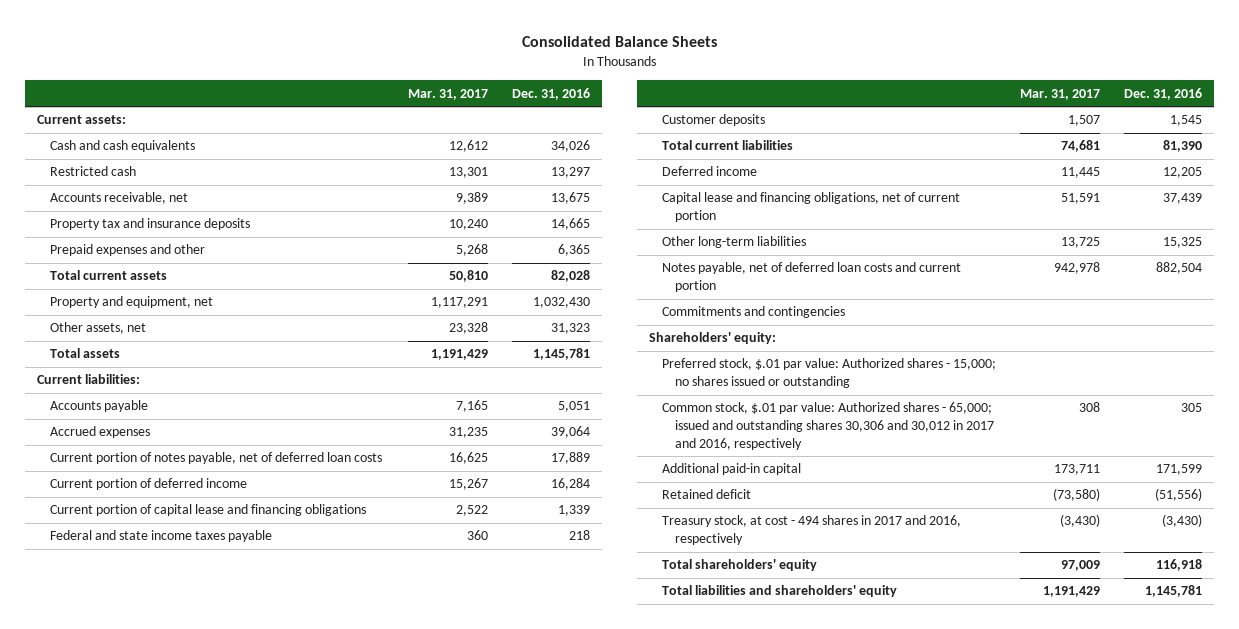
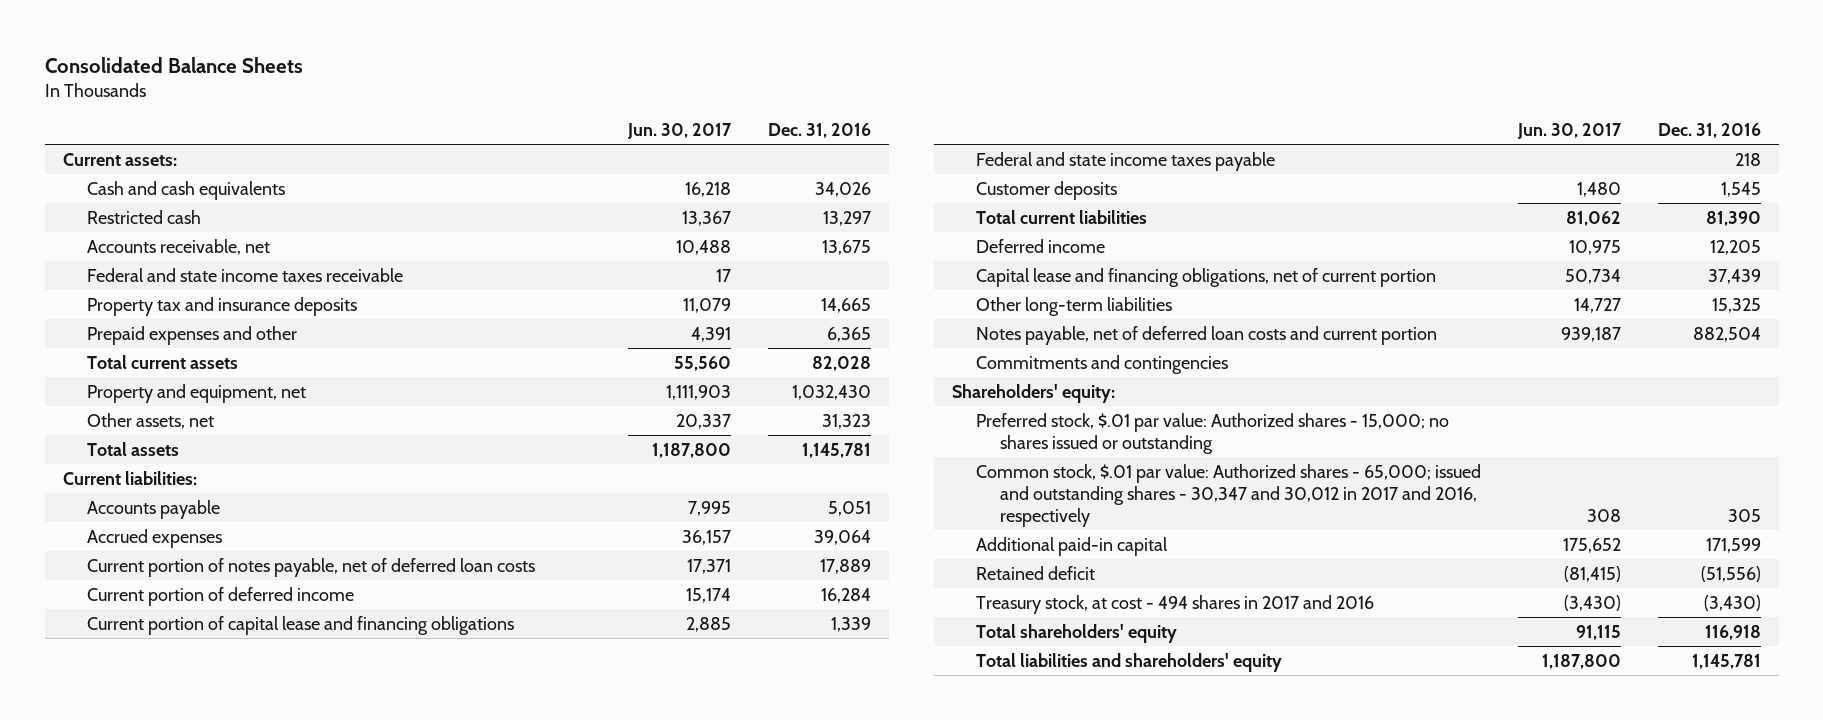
[408,88,489,100] Mar. 31, 2017 -> none
none -> [627,122,733,139] Jun. 30, 2017
none -> [86,268,403,283] Federal and state income taxes receivable
[662,402,995,451] Common stock, $.01 par value: Authorized shares - 65,000; issued and outstanding shares 30,306 and 30,012 in 2017 and 2016, respectively -> [976,464,1482,527] Common stock, $.01 par value: Authorized shares - 65,000; issued and outstanding shares - 30,347 and 30,012 in 2017 and 2016, respectively
[662,515,962,546] Treasury stock, at cost - 494 shares in 2017 and 2016, respectively -> [976,595,1375,615] Treasury stock, at cost - 494 shares in 2017 and 2016

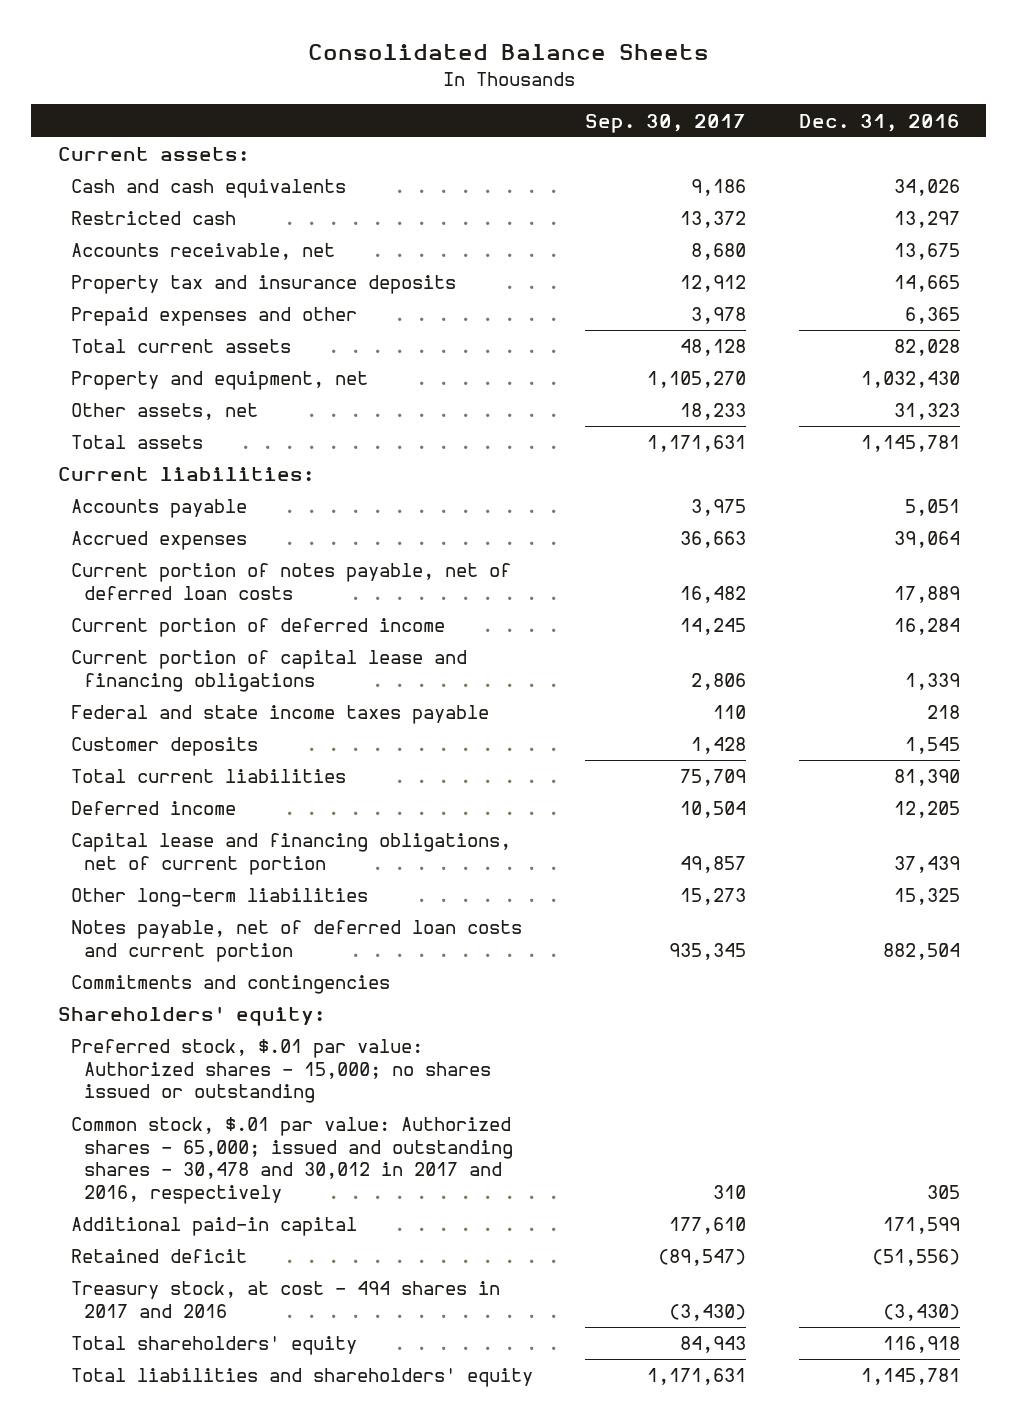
[627,122,733,139] Jun. 30, 2017 -> none
none -> [585,113,747,133] Sep. 30, 2017
[86,268,403,283] Federal and state income taxes receivable -> none
[976,464,1482,527] Common stock, $.01 par value: Authorized shares - 65,000; issued and outstanding shares - 30,347 and 30,012 in 2017 and 2016, respectively -> [70,1117,514,1205] Common stock, $.01 par value: Authorized shares - 65,000; issued and outstanding shares - 30,478 and 30,012 in 2017 and 2016, respectively

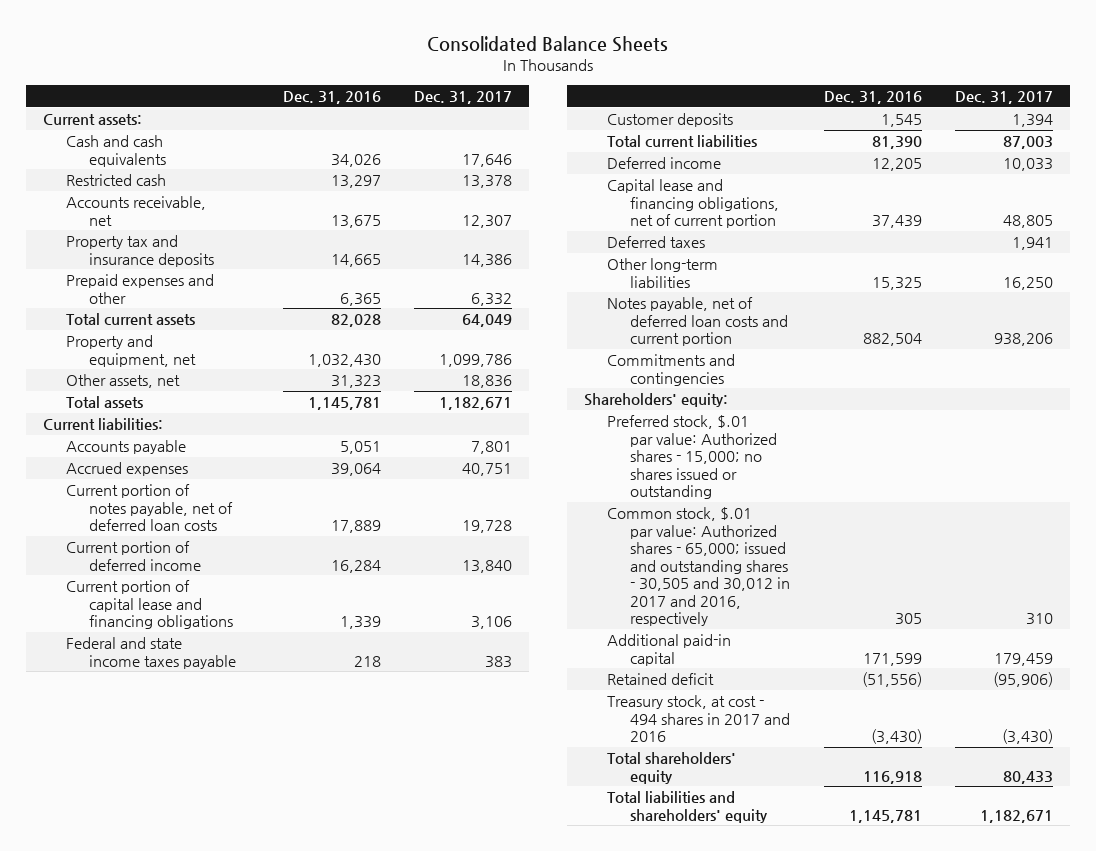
[585,113,747,133] Sep. 30, 2017 -> none
none -> [414,91,513,105] Dec. 31, 2017
none -> [607,236,706,249] Deferred taxes
[70,1117,514,1205] Common stock, $.01 par value: Authorized shares - 65,000; issued and outstanding shares - 30,478 and 30,012 in 2017 and 2016, respectively -> [607,507,791,627] Common stock, $.01 par value: Authorized shares - 65,000; issued and outstanding shares - 30,505 and 30,012 in 2017 and 2016, respectively

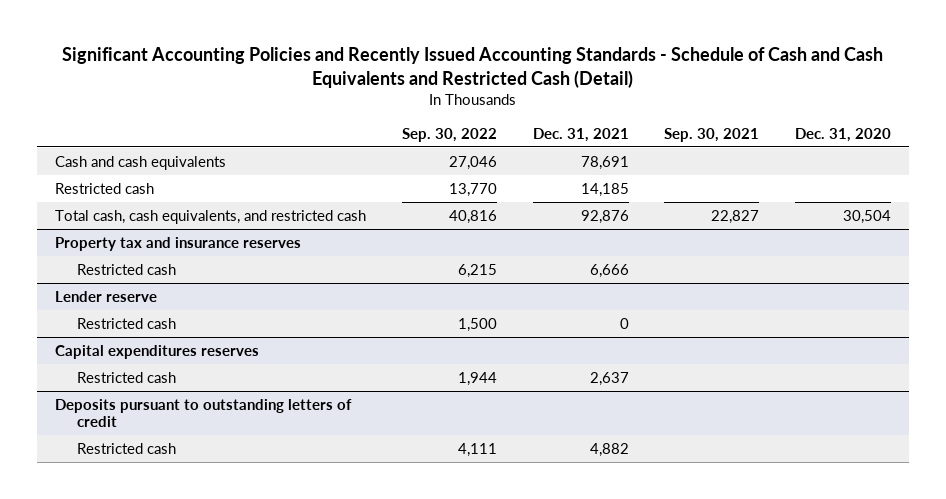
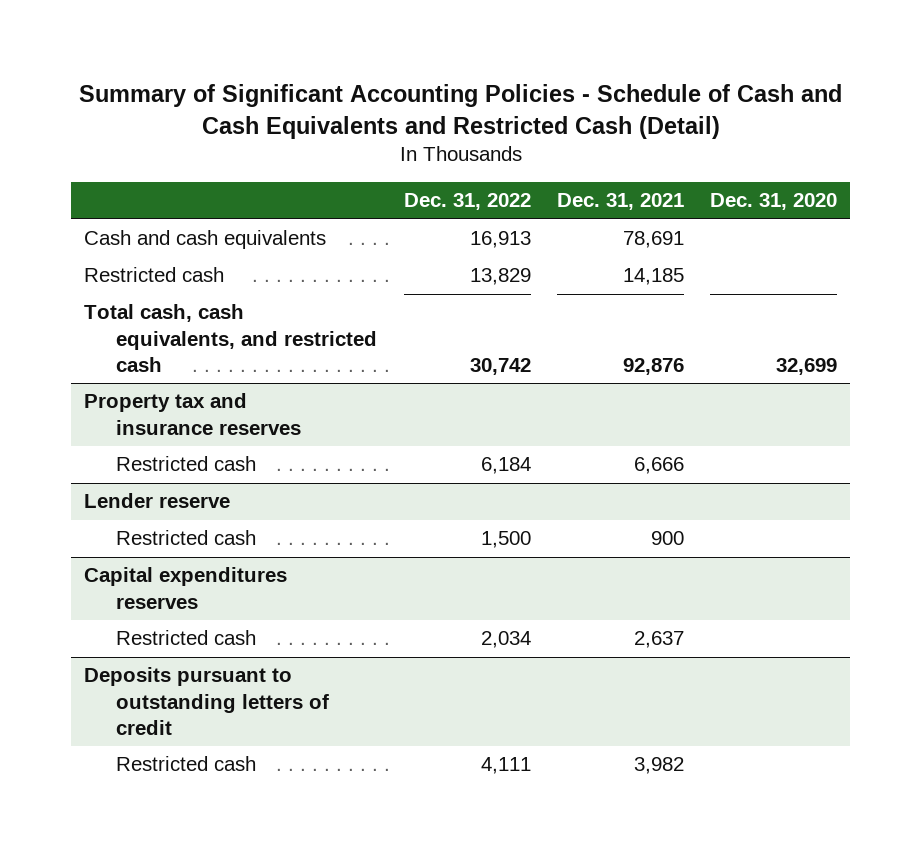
[62,46,884,88] Significant Accounting Policies and Recently Issued Accounting Standards - Schedule of Cash and Cash Equivalents and Restricted Cash (Detail) -> [78,84,842,140] Summary of Significant Accounting Policies - Schedule of Cash and Cash Equivalents and Restricted Cash (Detail)
[401,128,497,143] Sep. 30, 2022 -> none
[664,128,760,143] Sep. 30, 2021 -> none
none -> [403,193,531,211] Dec. 31, 2022
[843,209,892,224] 30,504 -> [776,357,838,375] 32,699
[619,317,629,329] 0 -> [650,531,684,546] 900
[589,442,629,457] 4,882 -> [633,757,684,775] 3,982

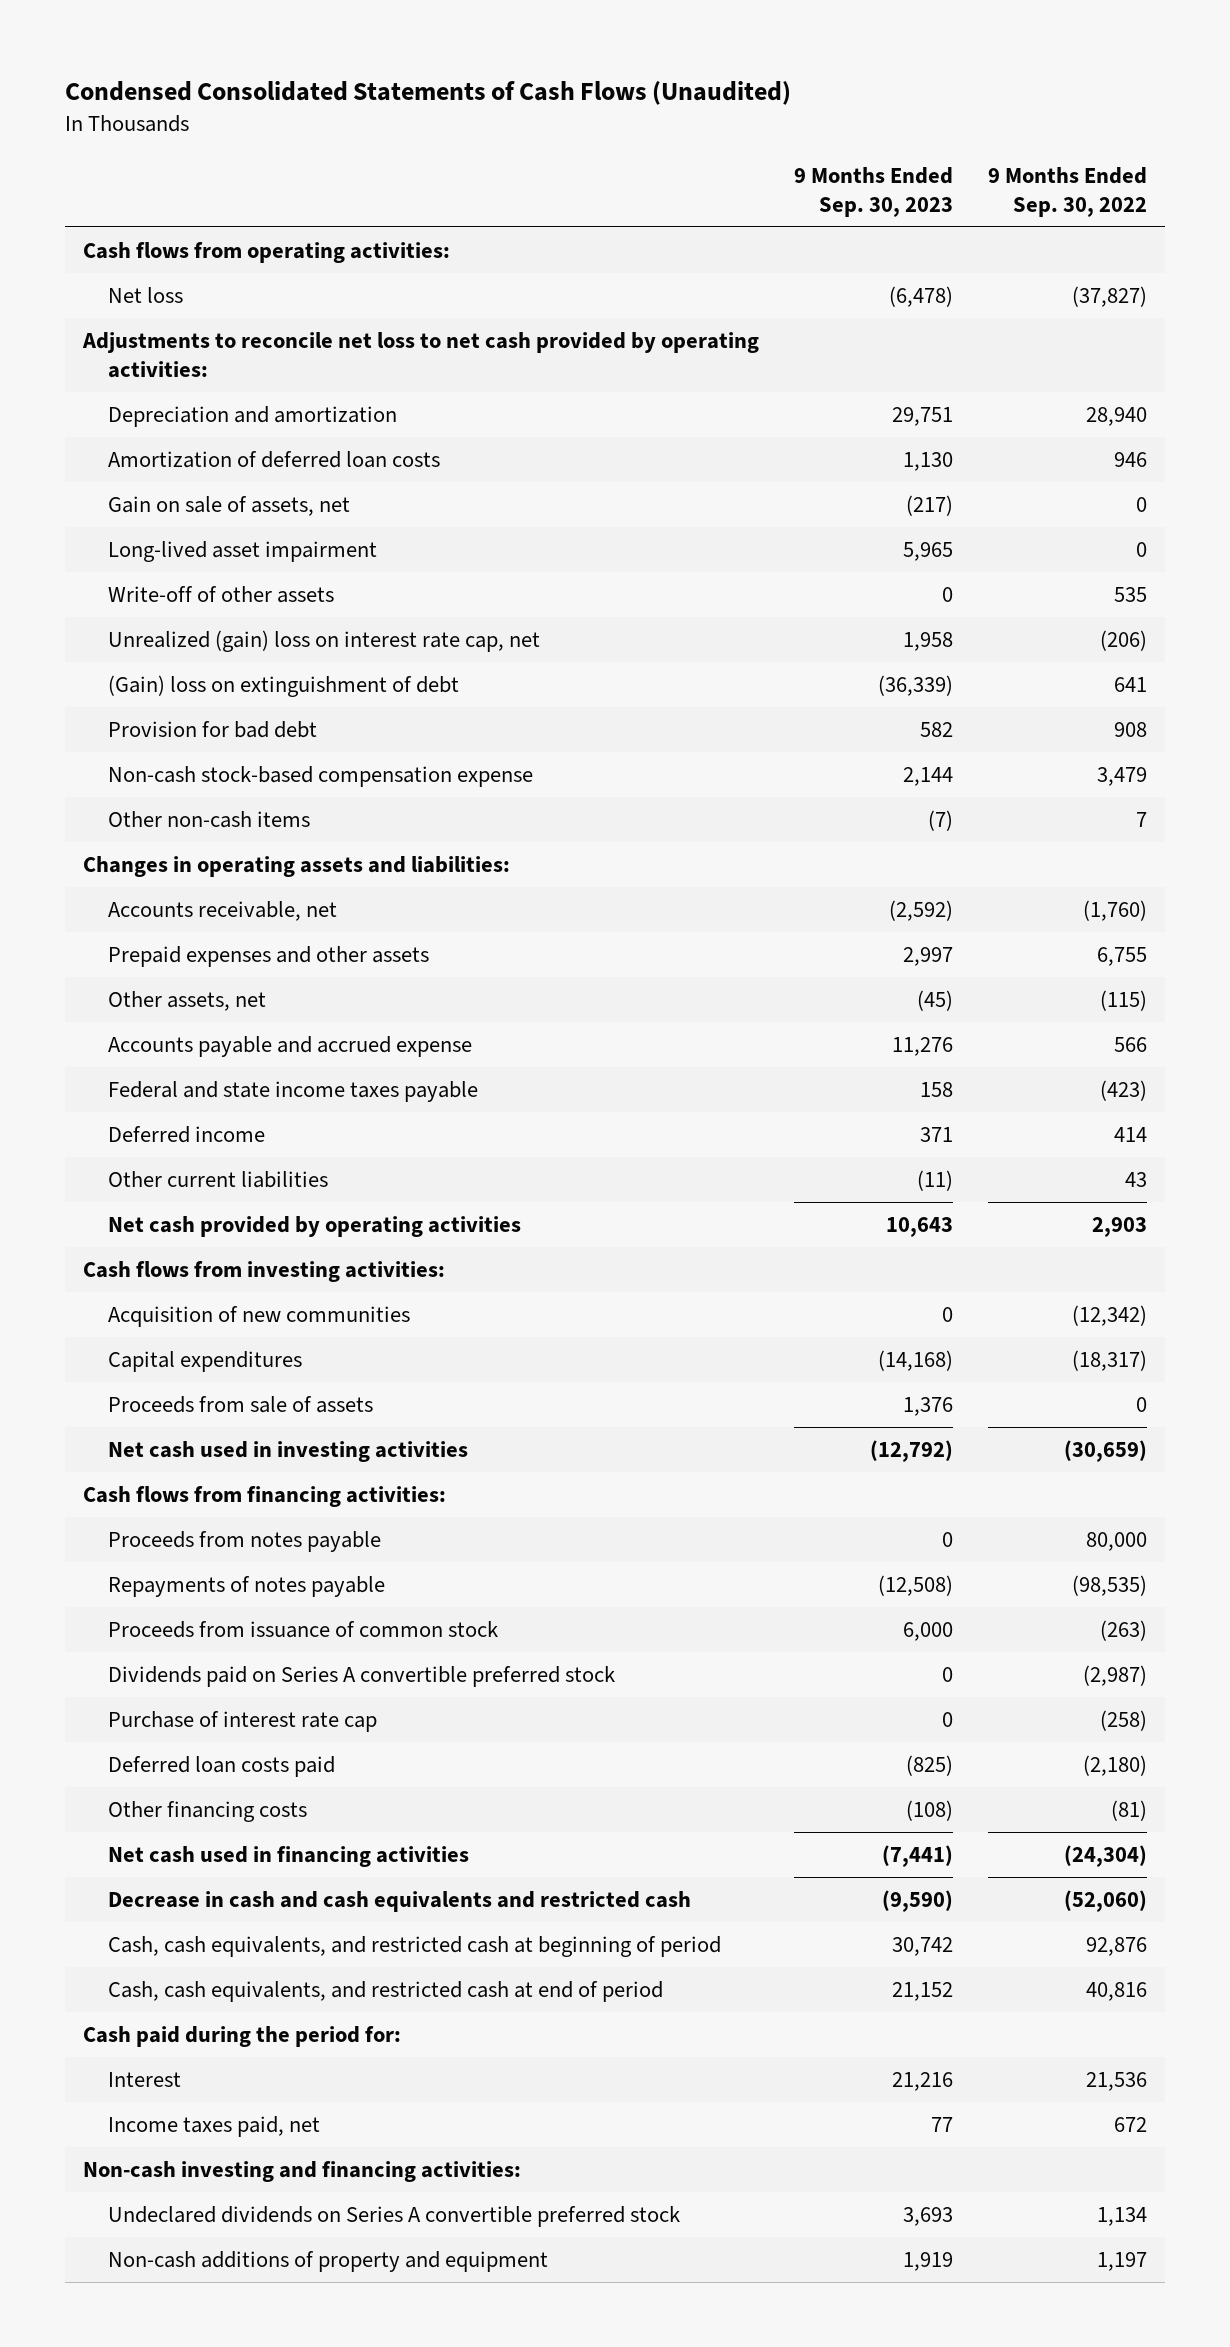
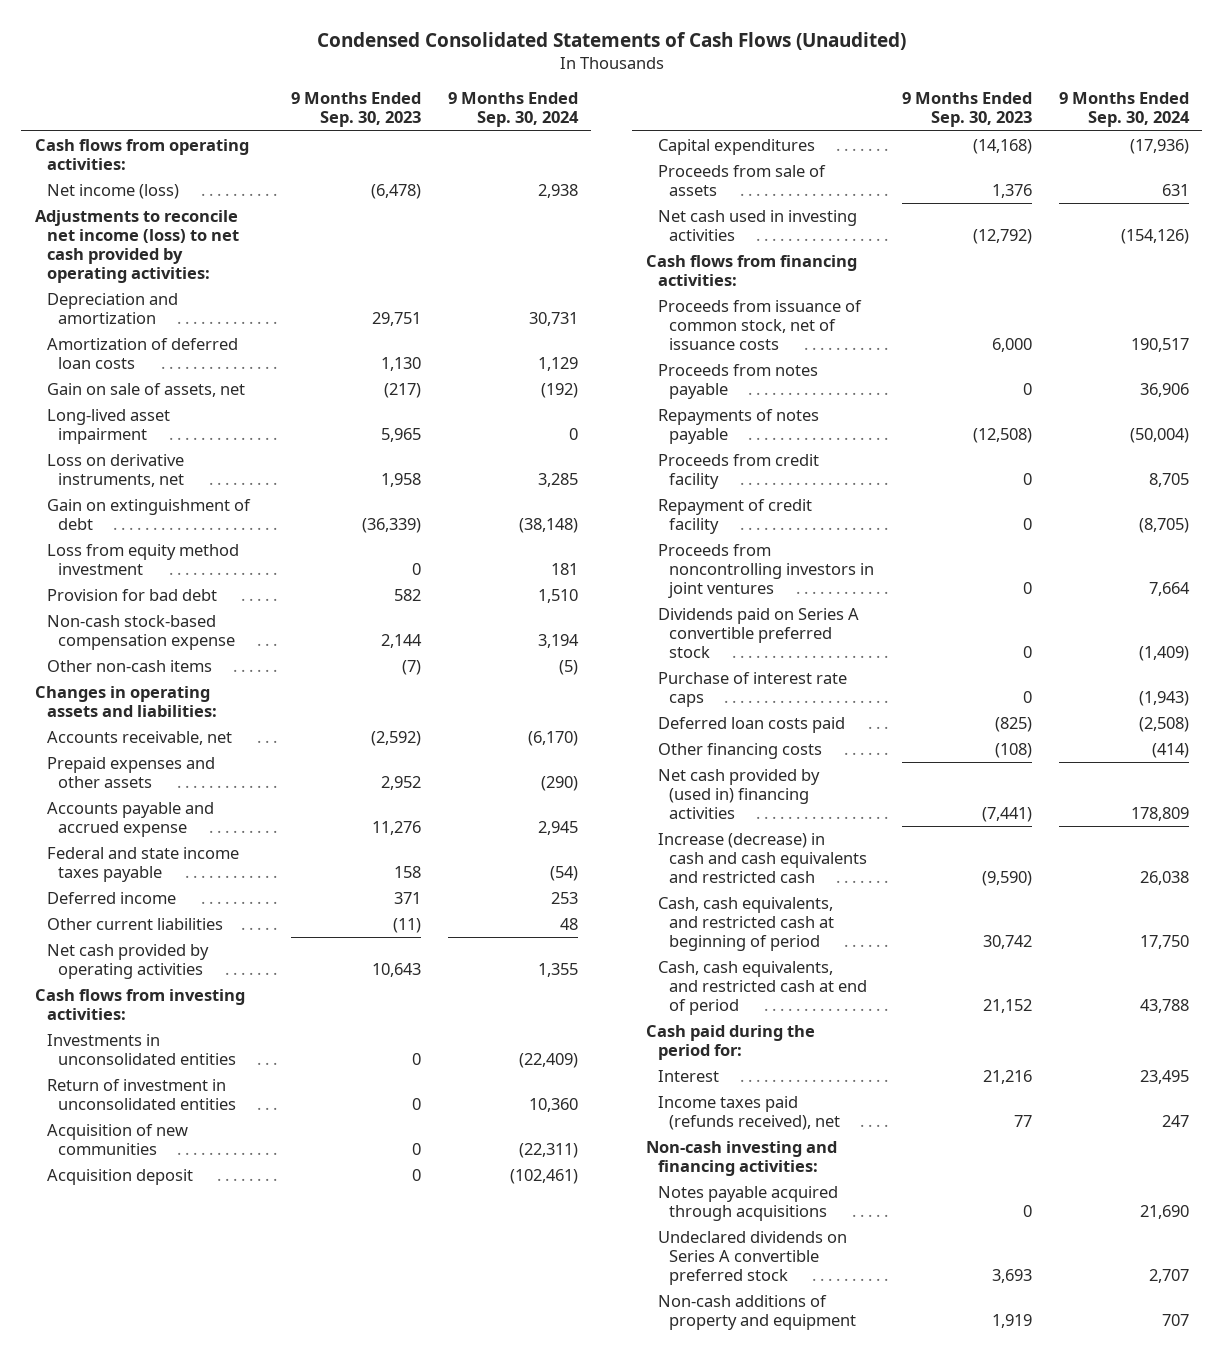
[988,167,1148,217] 9 Months Ended Sep. 30, 2022 -> none
none -> [447,92,579,128] 9 Months Ended Sep. 30, 2024
[108,286,184,303] Net loss -> [46,184,179,200] Net income (loss)
[81,331,759,378] Adjustments to reconcile net loss to net cash provided by operating activities: -> [34,210,239,284] Adjustments to reconcile net income (loss) to net cash provided by operating activities:
[108,585,335,603] Write-off of other assets -> none
[108,629,541,652] Unrealized (gain) loss on interest rate cap, net -> [46,454,185,488] Loss on derivative instruments, net
[108,674,460,697] (Gain) loss on extinguishment of debt -> [46,499,251,531] Gain on extinguishment of debt
none -> [46,544,239,576] Loss from equity method investment
[108,990,267,1011] Other assets, net -> none
[903,946,954,966] 2,997 -> [380,776,421,791] 2,952
none -> [46,1034,237,1066] Investments in unconsolidated entities
none -> [46,1079,237,1111] Return of investment in unconsolidated entities
none -> [46,1169,193,1186] Acquisition deposit
none -> [657,300,862,351] Proceeds from issuance of common stock, net of issuance costs
[108,1620,499,1638] Proceeds from issuance of common stock -> none
none -> [657,454,819,490] Proceeds from credit facility
none -> [657,499,812,535] Repayment of credit facility
none -> [657,544,875,599] Proceeds from noncontrolling investors in joint ventures
[108,1710,378,1732] Purchase of interest rate cap -> [657,672,847,708] Purchase of interest rate caps
[108,1845,470,1867] Net cash used in financing activities -> [657,769,820,820] Net cash provided by (used in) financing activities
[108,1890,692,1912] Decrease in cash and cash equivalents and restricted cash -> [657,833,868,884] Increase (decrease) in cash and cash equivalents and restricted cash
[108,2115,321,2137] Income taxes paid, net -> [657,1096,841,1131] Income taxes paid (refunds received), net
none -> [657,1186,838,1222] Notes payable acquired through acquisitions

